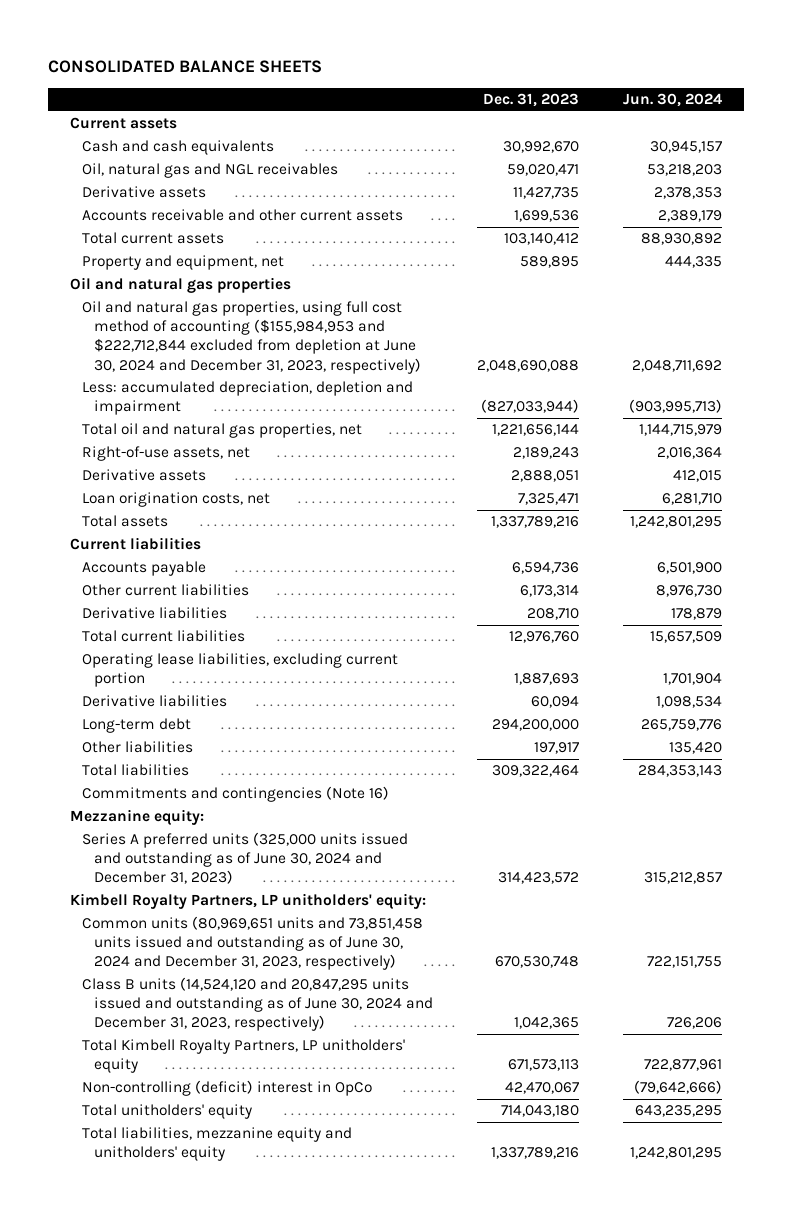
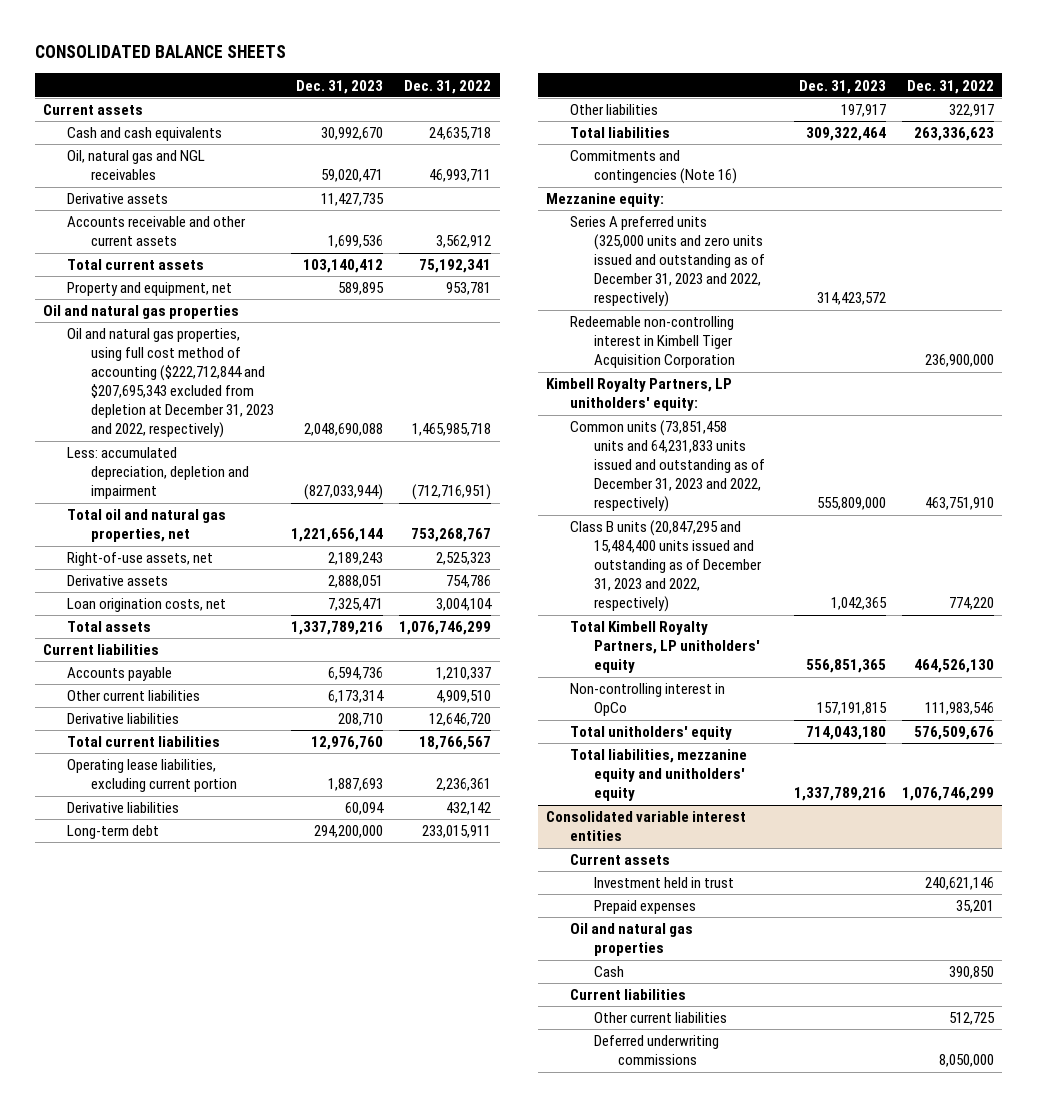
[622,92,722,107] Jun. 30, 2024 -> none
none -> [404,79,492,94] Dec. 31, 2022
[82,301,421,374] Oil and natural gas properties, using full cost method of accounting ($155,984,953 and $222,712,844 excluded from depletion at June 30, 2024 and December 31, 2023, respectively) -> [67,328,275,439] Oil and natural gas properties, using full cost method of accounting ($222,712,844 and $207,695,343 excluded from depletion at December 31, 2023 and 2022, respectively)
[82,832,409,885] Series A preferred units (325,000 units issued and outstanding as of June 30, 2024 and December 31, 2023) -> [569,216,765,308] Series A preferred units (325,000 units and zero units issued and outstanding as of December 31, 2023 and 2022, respectively)
none -> [569,316,735,369] Redeemable non-controlling interest in Kimbell Tiger Acquisition Corporation
[82,916,424,971] Common units (80,969,651 units and 73,851,458 units issued and outstanding as of June 30, 2024 and December 31, 2023, respectively) -> [569,420,765,513] Common units (73,851,458 units and 64,231,833 units issued and outstanding as of December 31, 2023 and 2022, respectively)
[494,956,579,969] 670,530,748 -> [816,497,886,511] 555,809,000
[82,977,433,1032] Class B units (14,524,120 and 20,847,295 units issued and outstanding as of June 30, 2024 and December 31, 2023, respectively) -> [569,520,762,613] Class B units (20,847,295 and 15,484,400 units issued and outstanding as of December 31, 2023 and 2022, respectively)
[507,1059,579,1072] 671,573,113 -> [805,659,886,674] 556,851,365
[82,1080,373,1097] Non-controlling (deficit) interest in OpCo -> [569,683,725,717] Non-controlling interest in OpCo
[504,1082,579,1095] 42,470,067 -> [816,702,887,716] 157,191,815
none -> [545,811,746,842] Consolidated variable interest entities
none -> [569,854,670,866] Current assets
none -> [593,877,734,889] Investment held in trust
none -> [593,900,696,915] Prepaid expenses
none -> [569,923,693,957] Oil and natural gas properties
none -> [593,966,624,978] Cash
none -> [569,989,686,1001] Current liabilities
none -> [593,1012,727,1024] Other current liabilities
none -> [593,1035,719,1066] Deferred underwriting commissions

